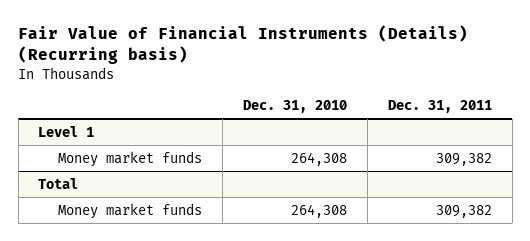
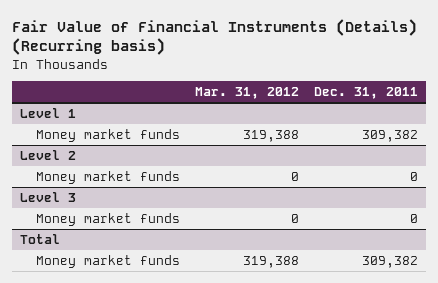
[243,100,348,114] Dec. 31, 2010 -> none
none -> [194,87,299,100] Mar. 31, 2012
none -> [19,149,76,160] Level 2
none -> [35,170,180,184] Money market funds
none -> [19,191,76,202] Level 3
none -> [35,212,180,226] Money market funds

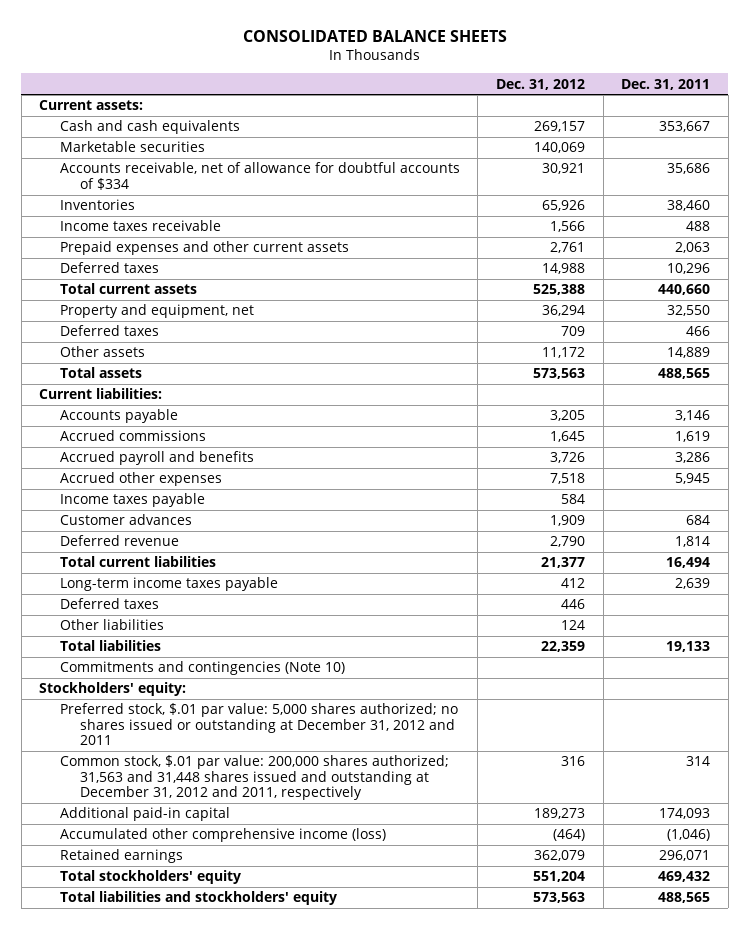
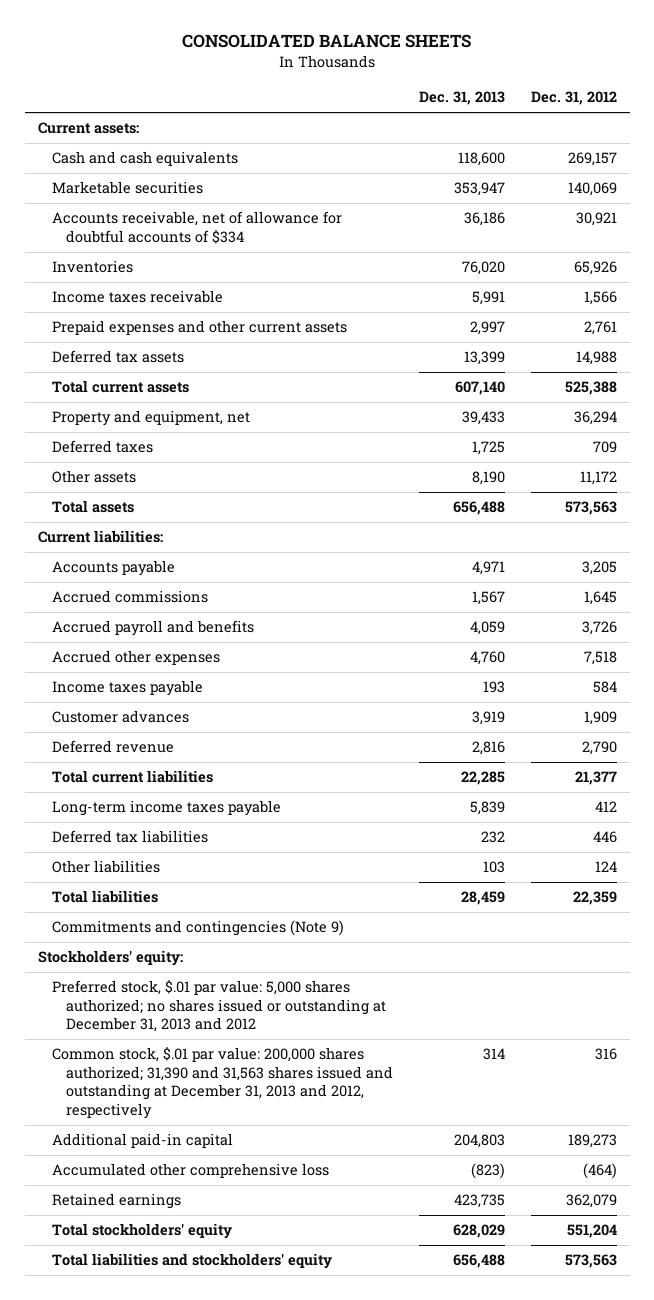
[621,78,711,90] Dec. 31, 2011 -> none
none -> [418,91,505,106] Dec. 31, 2013
[59,262,159,274] Deferred taxes -> [51,350,184,364] Deferred tax assets
[59,598,159,610] Deferred taxes -> [51,830,208,844] Deferred tax liabilities
[59,661,345,676] Commitments and contingencies (Note 10) -> [51,920,344,937] Commitments and contingencies (Note 9)
[59,703,458,746] Preferred stock, $.01 par value: 5,000 shares authorized; no shares issued or outstanding at December 31, 2012 and 2011 -> [51,980,386,1033] Preferred stock, $.01 par value: 5,000 shares authorized; no shares issued or outstanding at December 31, 2013 and 2012
[59,755,449,801] Common stock, $.01 par value: 200,000 shares authorized; 31,563 and 31,448 shares issued and outstanding at December 31, 2012 and 2011, respectively -> [51,1047,393,1119] Common stock, $.01 par value: 200,000 shares authorized; 31,390 and 31,563 shares issued and outstanding at December 31, 2013 and 2012, respectively
[59,828,386,843] Accumulated other comprehensive income (loss) -> [51,1163,329,1179] Accumulated other comprehensive loss

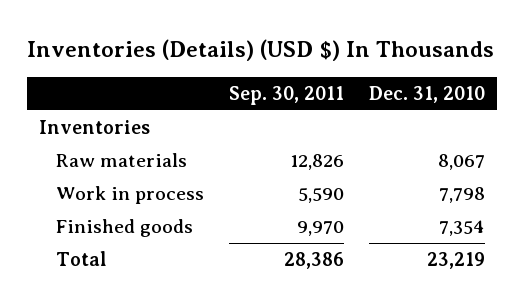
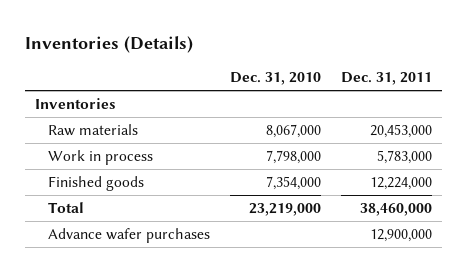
[26,38,494,61] Inventories (Details) (USD $) In Thousands -> [24,35,193,53] Inventories (Details)
[228,85,344,105] Sep. 30, 2011 -> none
none -> [341,72,433,86] Dec. 31, 2011
[437,154,485,171] 8,067 -> [266,124,322,139] 8,067,000
[438,187,485,204] 7,798 -> [266,150,322,165] 7,798,000
[438,220,485,237] 7,354 -> [266,176,322,191] 7,354,000
[426,252,485,270] 23,219 -> [249,203,322,217] 23,219,000
none -> [48,228,211,244] Advance wafer purchases

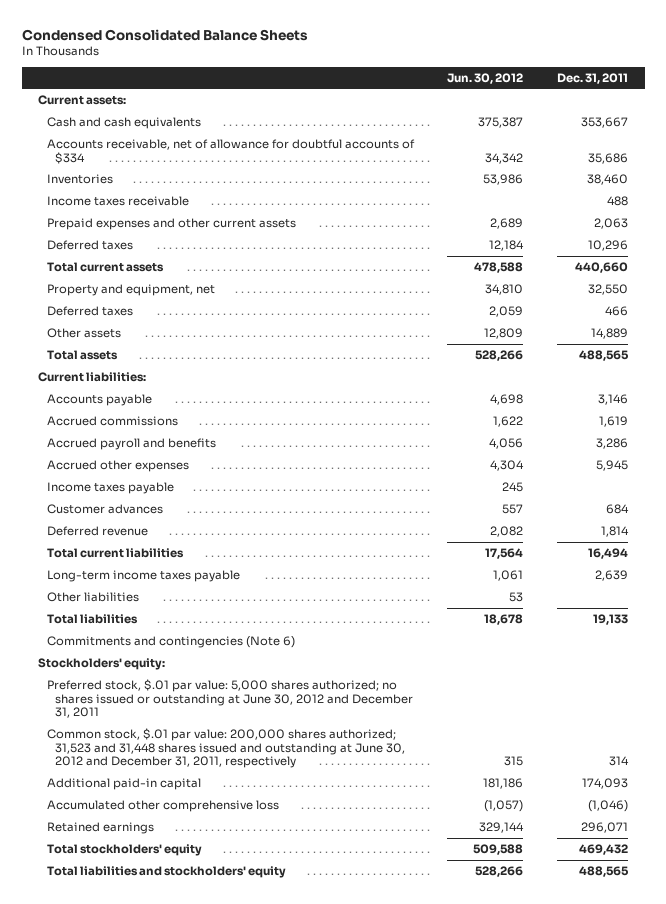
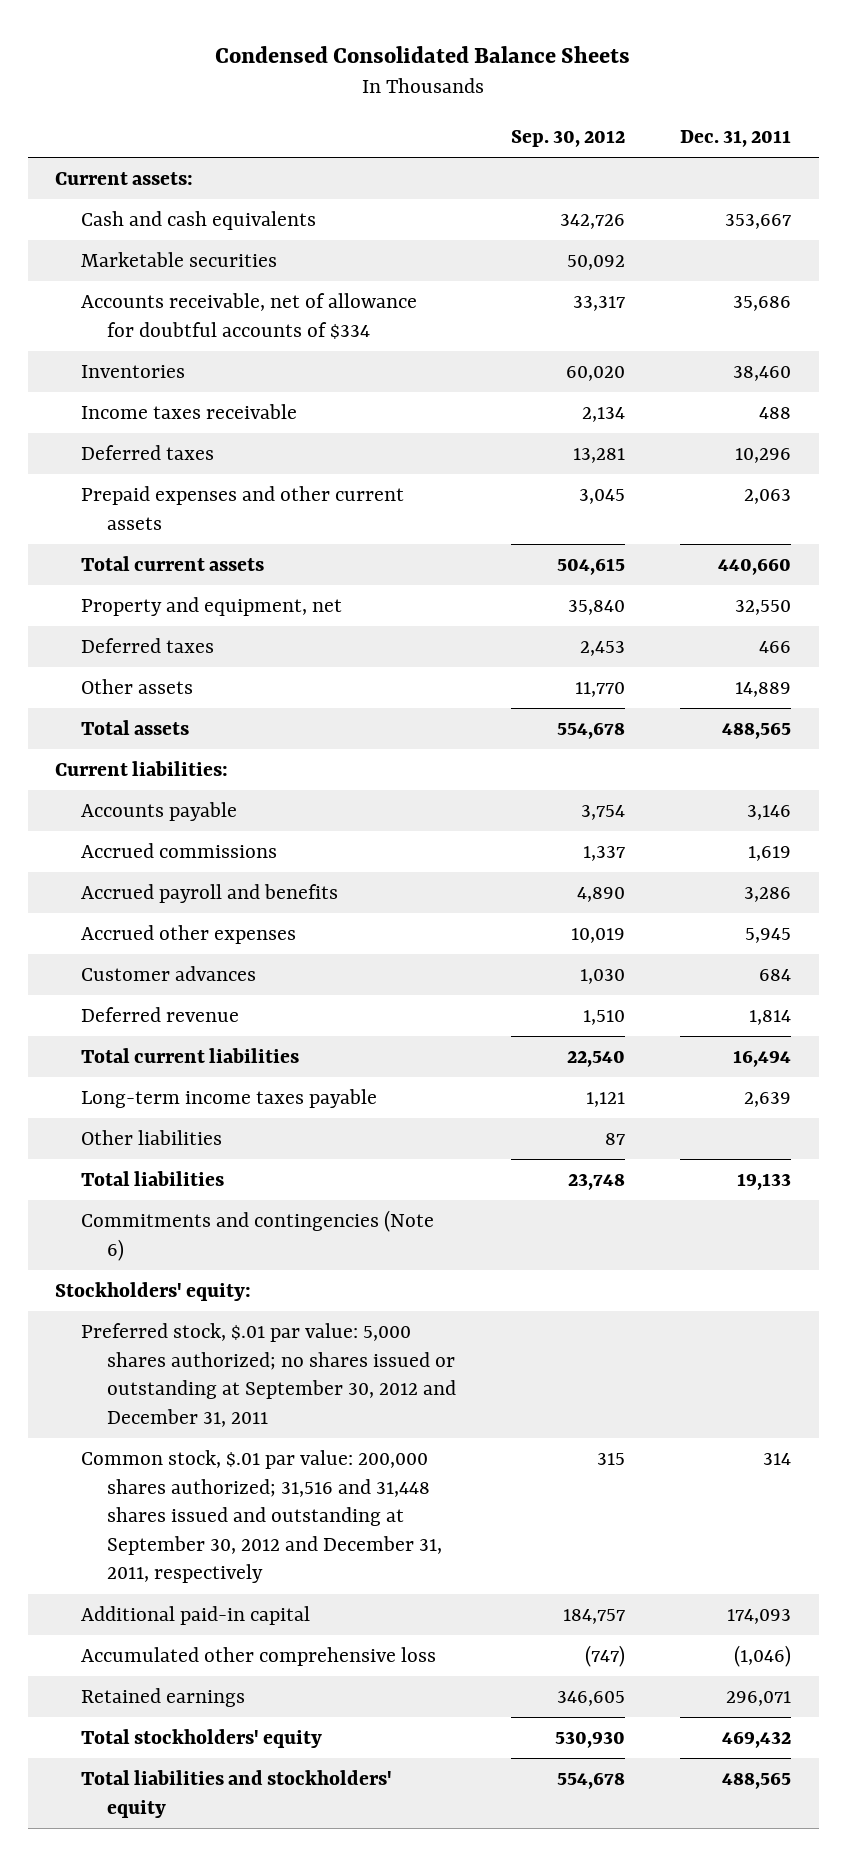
[447,72,524,84] Jun. 30, 2012 -> none
none -> [511,129,626,147] Sep. 30, 2012
none -> [81,252,278,268] Marketable securities
[46,218,296,231] Prepaid expenses and other current assets -> [81,486,405,530] Prepaid expenses and other current assets
[46,482,174,495] Income taxes payable -> none
[46,679,414,718] Preferred stock, $.01 par value: 5,000 shares authorized; no shares issued or outstanding at June 30, 2012 and December 31, 2011 -> [81,1323,457,1427] Preferred stock, $.01 par value: 5,000 shares authorized; no shares issued or outstanding at September 30, 2012 and December 31, 2011
[46,728,406,768] Common stock, $.01 par value: 200,000 shares authorized; 31,523 and 31,448 shares issued and outstanding at June 30, 2012 and December 31, 2011, respectively -> [81,1450,443,1584] Common stock, $.01 par value: 200,000 shares authorized; 31,516 and 31,448 shares issued and outstanding at September 30, 2012 and December 31, 2011, respectively

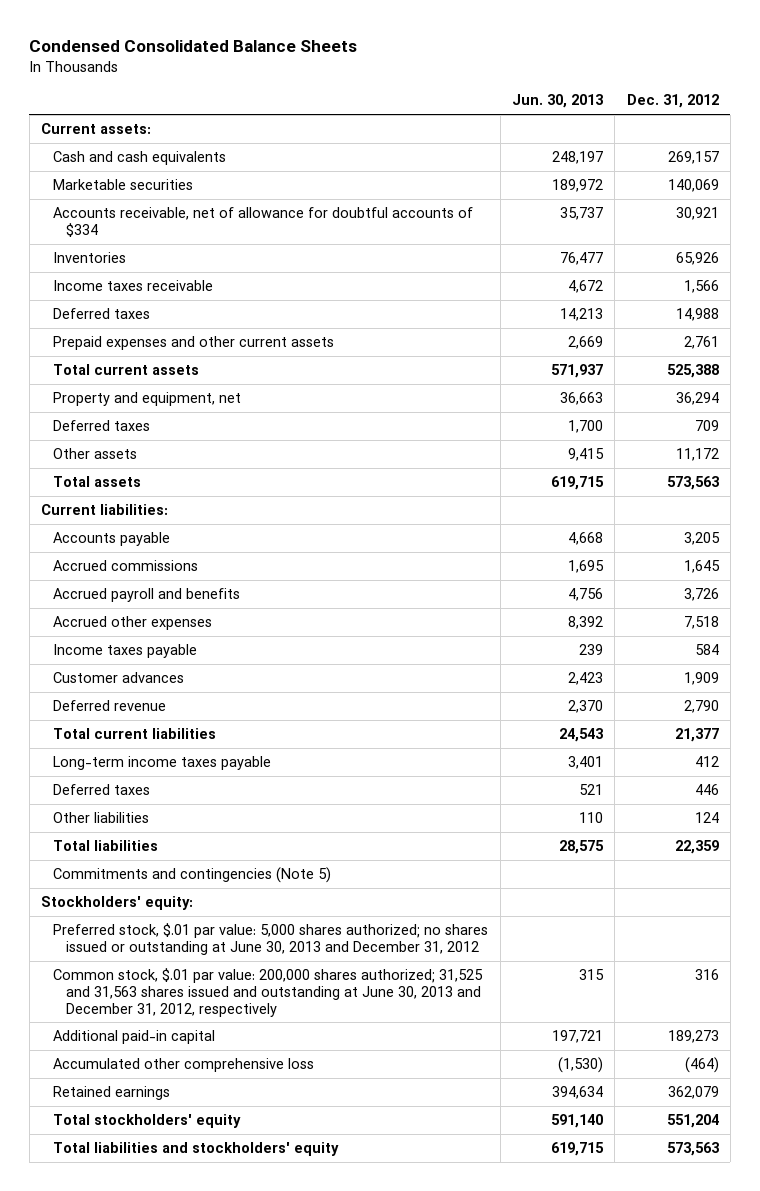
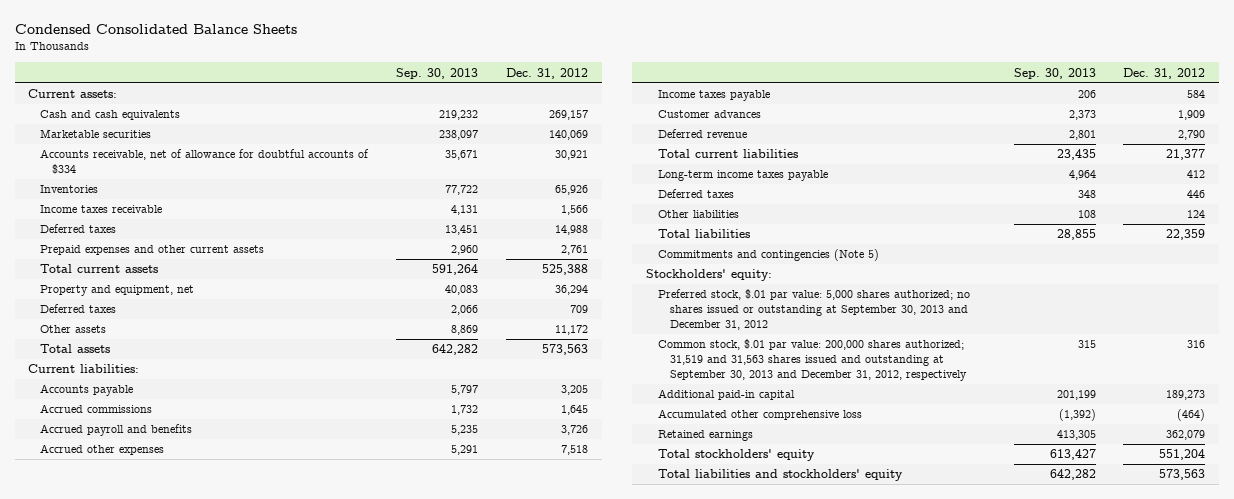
[511,94,603,109] Jun. 30, 2013 -> none
none -> [395,67,478,79] Sep. 30, 2013
[53,923,489,955] Preferred stock, $.01 par value: 5,000 shares authorized; no shares issued or outstanding at June 30, 2013 and December 31, 2012 -> [657,289,970,330] Preferred stock, $.01 par value: 5,000 shares authorized; no shares issued or outstanding at September 30, 2013 and December 31, 2012
[53,968,484,1017] Common stock, $.01 par value: 200,000 shares authorized; 31,525 and 31,563 shares issued and outstanding at June 30, 2013 and December 31, 2012, respectively -> [657,339,967,381] Common stock, $.01 par value: 200,000 shares authorized; 31,519 and 31,563 shares issued and outstanding at September 30, 2013 and December 31, 2012, respectively

